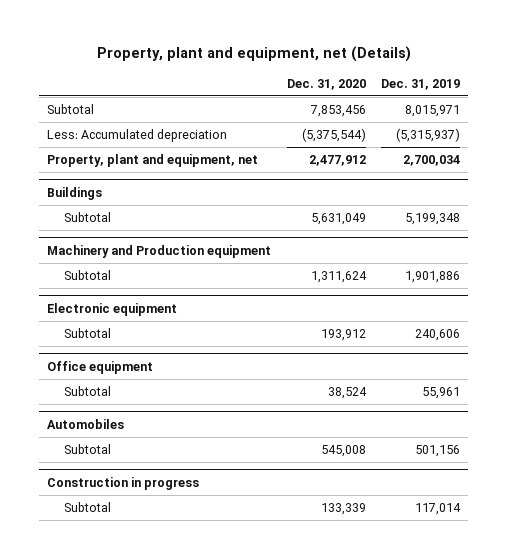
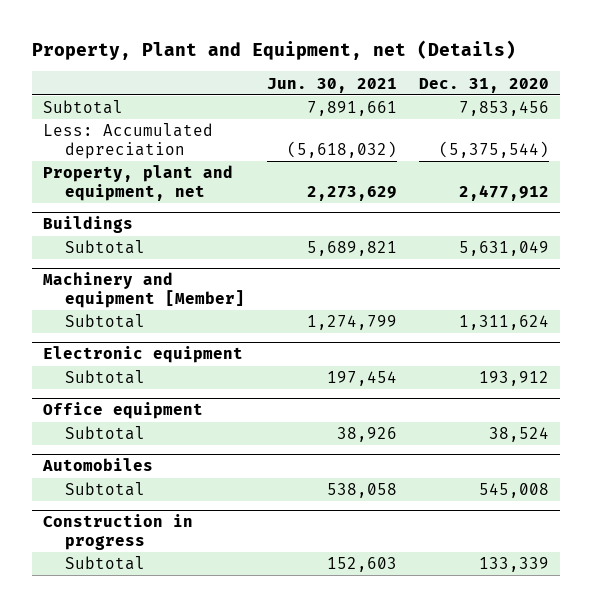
[96,46,411,63] Property, plant and equipment, net (Details) -> [32,40,517,61] Property, Plant and Equipment, net (Details)
[381,78,461,90] Dec. 31, 2019 -> none
none -> [267,77,398,93] Jun. 30, 2021
[46,244,271,258] Machinery and Production equipment -> [43,272,246,309] Machinery and equipment [Member]

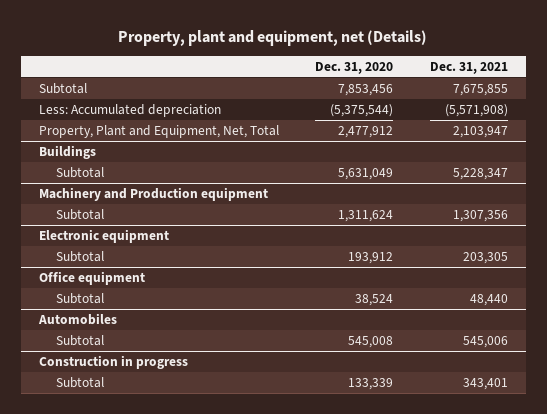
[32,40,517,61] Property, Plant and Equipment, net (Details) -> [118,30,428,47] Property, plant and equipment, net (Details)
[267,77,398,93] Jun. 30, 2021 -> none
none -> [429,61,508,74] Dec. 31, 2021
[43,165,234,201] Property, plant and equipment, net -> [39,125,280,139] Property, Plant and Equipment, Net, Total
[43,272,246,309] Machinery and equipment [Member] -> [39,187,269,202] Machinery and Production equipment

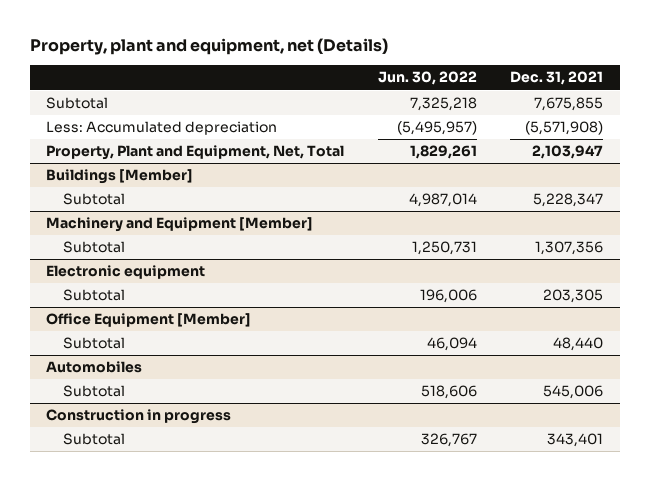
[315,61,394,74] Dec. 31, 2020 -> none
none -> [377,71,477,86] Jun. 30, 2022
[39,145,97,160] Buildings -> [46,169,194,185] Buildings [Member]
[39,187,269,202] Machinery and Production equipment -> [46,217,314,233] Machinery and Equipment [Member]
[39,271,146,286] Office equipment -> [46,313,252,328] Office Equipment [Member]

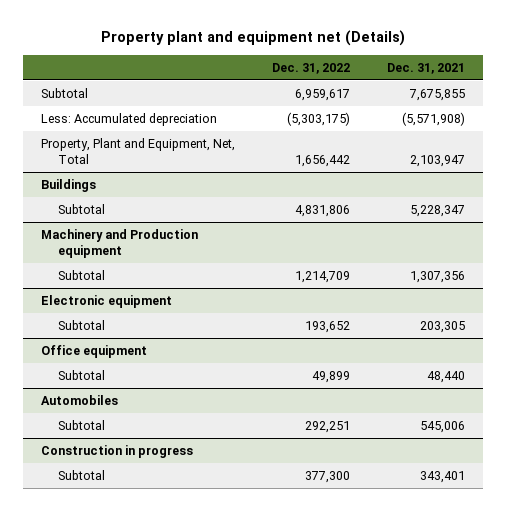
[29,38,388,56] Property, plant and equipment, net (Details) -> [100,30,405,47] Property plant and equipment net (Details)
[377,71,477,86] Jun. 30, 2022 -> none
none -> [271,62,350,74] Dec. 31, 2022
[46,169,194,185] Buildings [Member] -> [41,178,97,192] Buildings
[46,217,314,233] Machinery and Equipment [Member] -> [41,228,199,258] Machinery and Production equipment
[46,313,252,328] Office Equipment [Member] -> [41,344,148,358] Office equipment

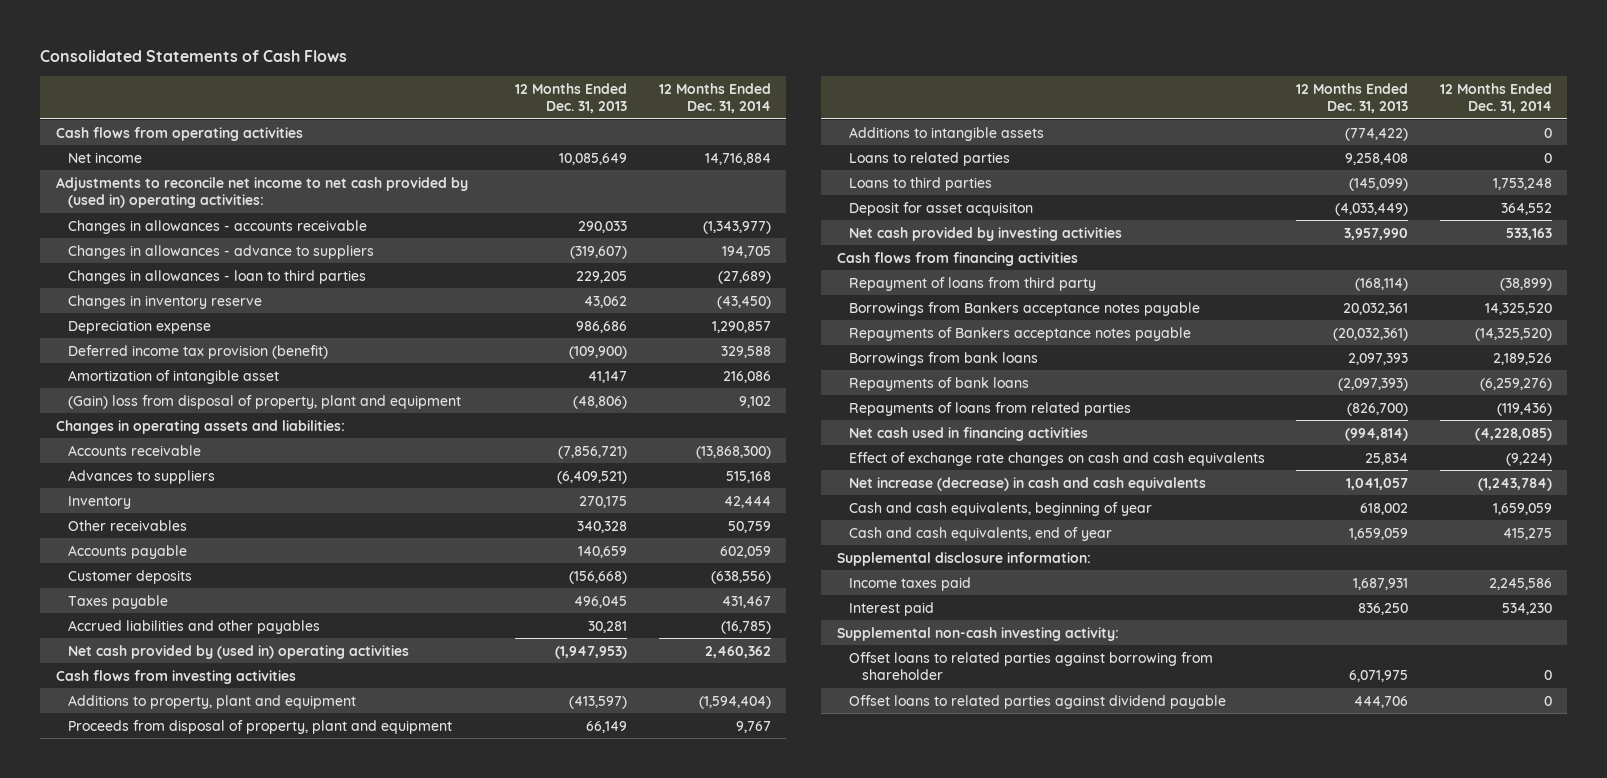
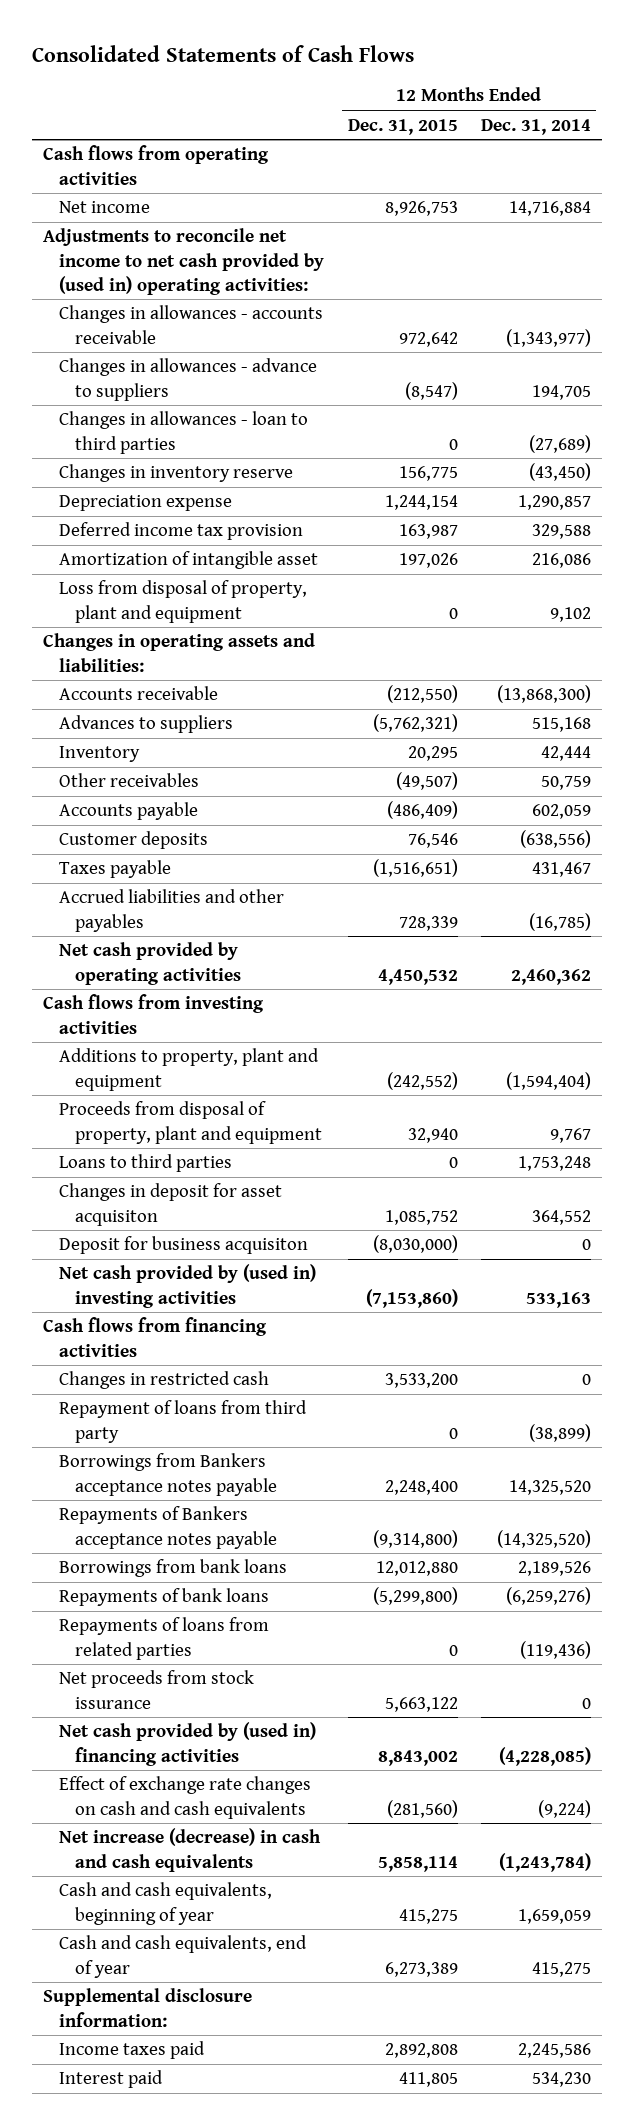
[515,82,628,114] 12 Months Ended Dec. 31, 2013 -> none
none -> [347,118,458,135] Dec. 31, 2015
[68,344,329,359] Deferred income tax provision (benefit) -> [59,522,304,541] Deferred income tax provision
[68,394,462,409] (Gain) loss from disposal of property, plant and equipment -> [59,580,308,623] Loss from disposal of property, plant and equipment
[68,644,410,659] Net cash provided by (used in) operating activities -> [59,942,242,985] Net cash provided by operating activities
[849,126,1045,141] Additions to intangible assets -> none
[849,151,1011,166] Loans to related parties -> none
[849,201,1034,216] Deposit for asset acquisiton -> [59,1183,283,1226] Changes in deposit for asset acquisiton
none -> [59,1236,309,1255] Deposit for business acquisiton
[849,226,1123,241] Net cash provided by investing activities -> [59,1264,317,1308] Net cash provided by (used in) investing activities
none -> [59,1371,270,1390] Changes in restricted cash
none -> [59,1670,255,1709] Net proceeds from stock issurance
[849,426,1089,441] Net cash used in financing activities -> [59,1722,317,1766] Net cash provided by (used in) financing activities
[836,626,1119,641] Supplemental non-cash investing activity: -> none
[849,651,1214,680] Offset loans to related parties against borrowing from shareholder -> none
[849,694,1227,709] Offset loans to related parties against dividend payable -> none

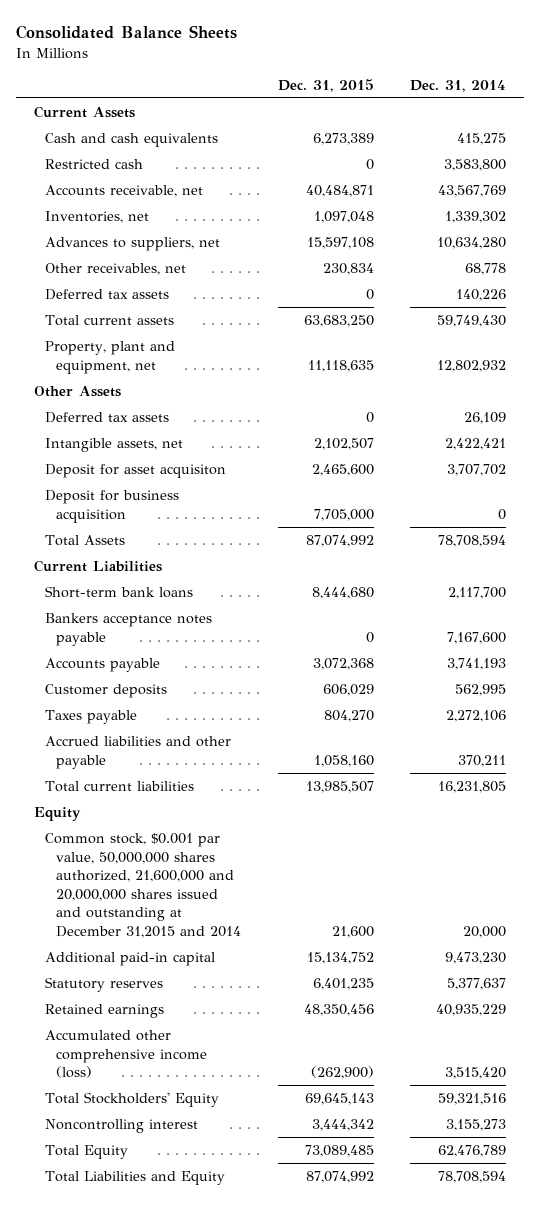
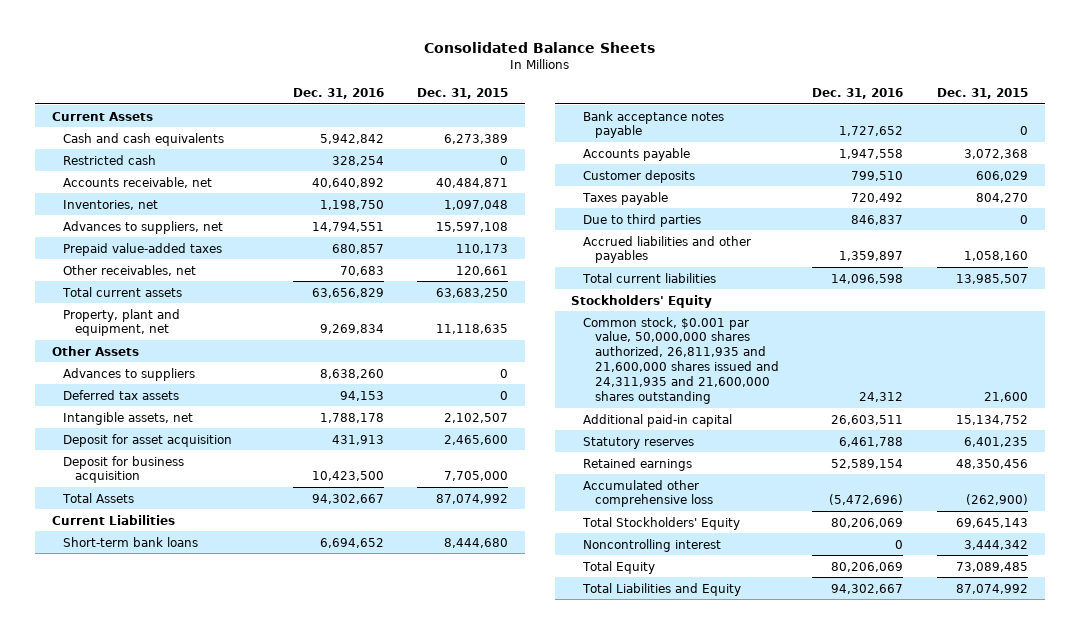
[410,79,507,92] Dec. 31, 2014 -> none
none -> [292,87,384,99] Dec. 31, 2016
[45,289,170,301] Deferred tax assets -> none
none -> [63,242,223,256] Prepaid value-added taxes
[322,263,374,276] 230,834 -> [456,265,509,276] 120,661
none -> [63,367,196,381] Advances to suppliers
[45,464,227,479] Deposit for asset acquisiton -> [63,433,233,447] Deposit for asset acquisition
[45,613,213,646] Bankers acceptance notes payable -> [583,110,725,139] Bank acceptance notes payable
none -> [583,213,702,227] Due to third parties
[45,736,232,769] Accrued liabilities and other payable -> [583,235,752,264] Accrued liabilities and other payables
[34,807,82,822] Equity -> [571,294,713,308] Stockholders' Equity
[45,833,242,938] Common stock, $0.001 par value, 50,000,000 shares authorized, 21,600,000 and 20,000,000 shares issued and outstanding at December 31,2015 and 2014 -> [583,316,779,405] Common stock, $0.001 par value, 50,000,000 shares authorized, 26,811,935 and 21,600,000 shares issued and 24,311,935 and 21,600,000 shares outstanding
[45,1030,208,1079] Accumulated other comprehensive income (loss) -> [583,479,713,508] Accumulated other comprehensive loss

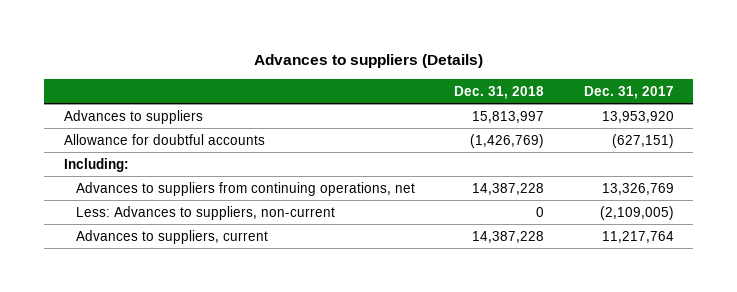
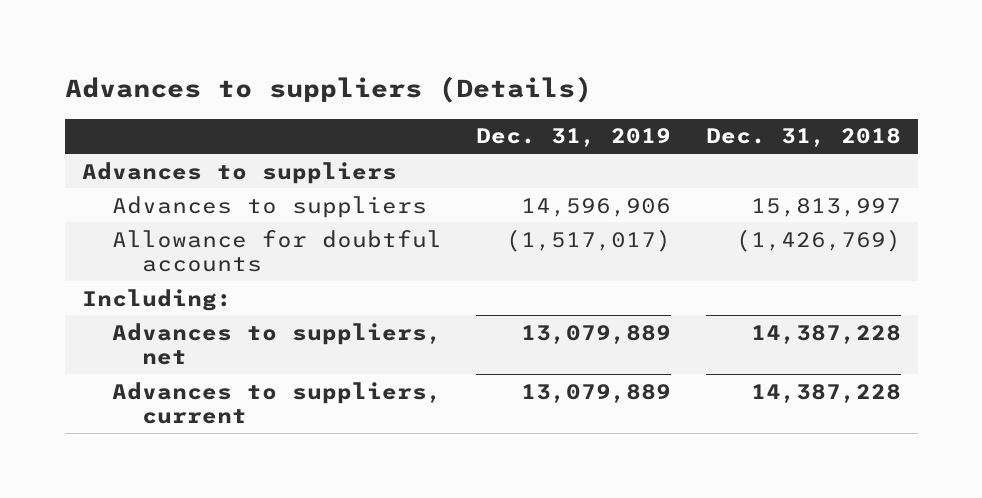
[583,85,674,99] Dec. 31, 2017 -> none
none -> [476,128,672,148] Dec. 31, 2019
none -> [81,161,397,184] Advances to suppliers
[76,205,336,220] Less: Advances to suppliers, non-current -> none
[76,181,416,196] Advances to suppliers from continuing operations, net -> [111,322,442,366] Advances to suppliers, net

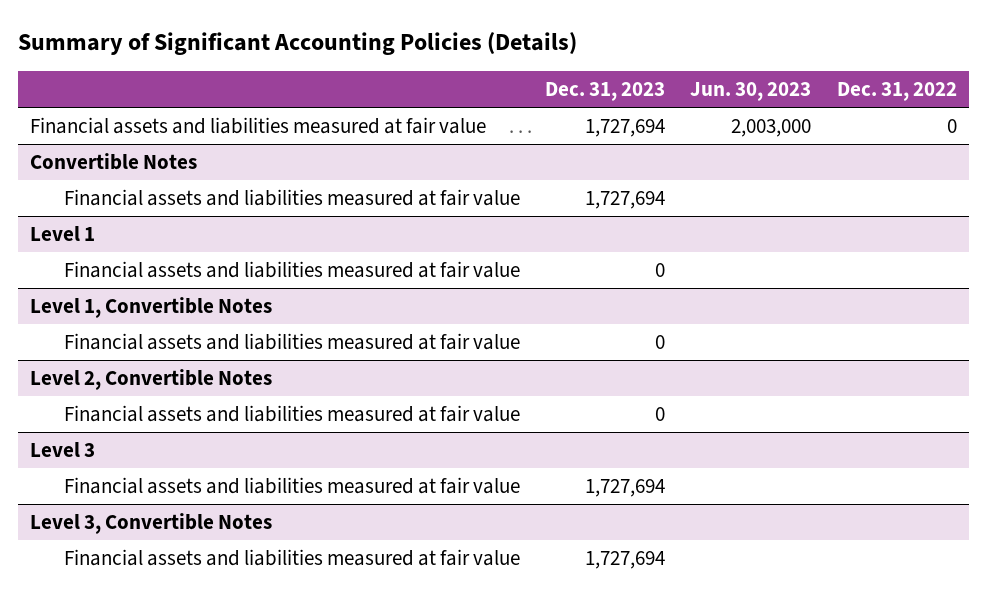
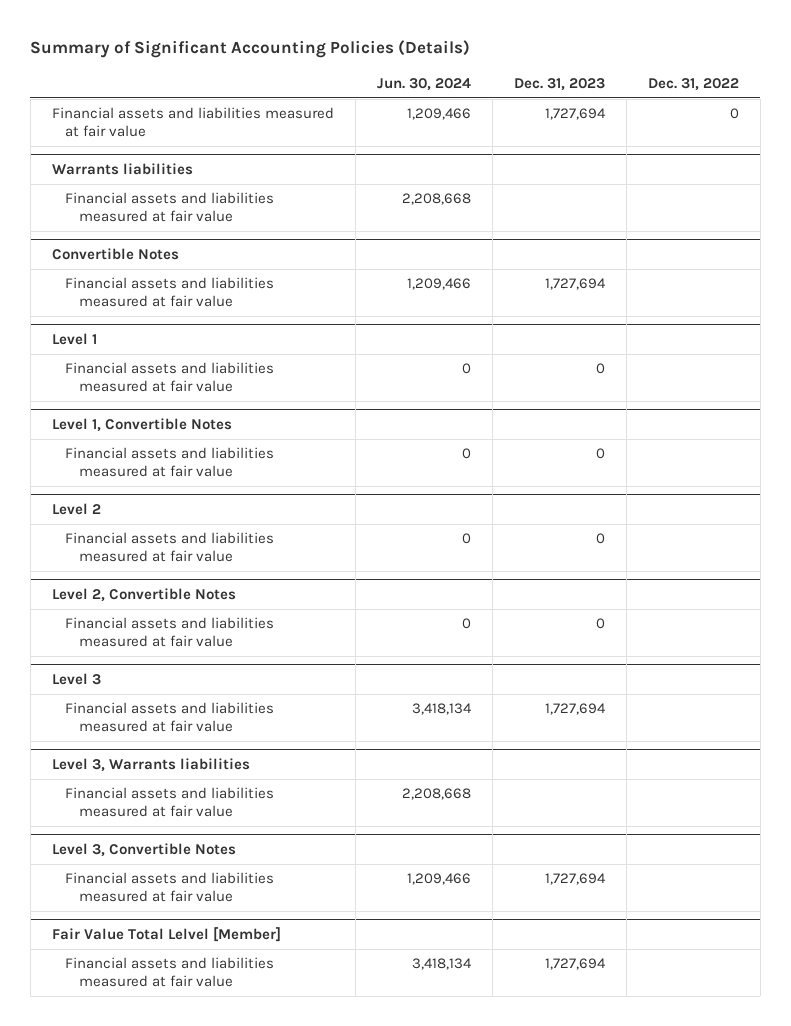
[690,81,812,101] Jun. 30, 2023 -> none
none -> [376,77,471,91] Jun. 30, 2024
none -> [51,163,193,176] Warrants liabilities
none -> [65,192,275,223] Financial assets and liabilities measured at fair value
none -> [51,503,101,516] Level 2
none -> [65,532,275,563] Financial assets and liabilities measured at fair value
none -> [51,758,250,773] Level 3, Warrants liabilities
none -> [65,787,275,818] Financial assets and liabilities measured at fair value
none -> [51,927,281,943] Fair Value Total Lelvel [Member]
none -> [65,957,275,988] Financial assets and liabilities measured at fair value

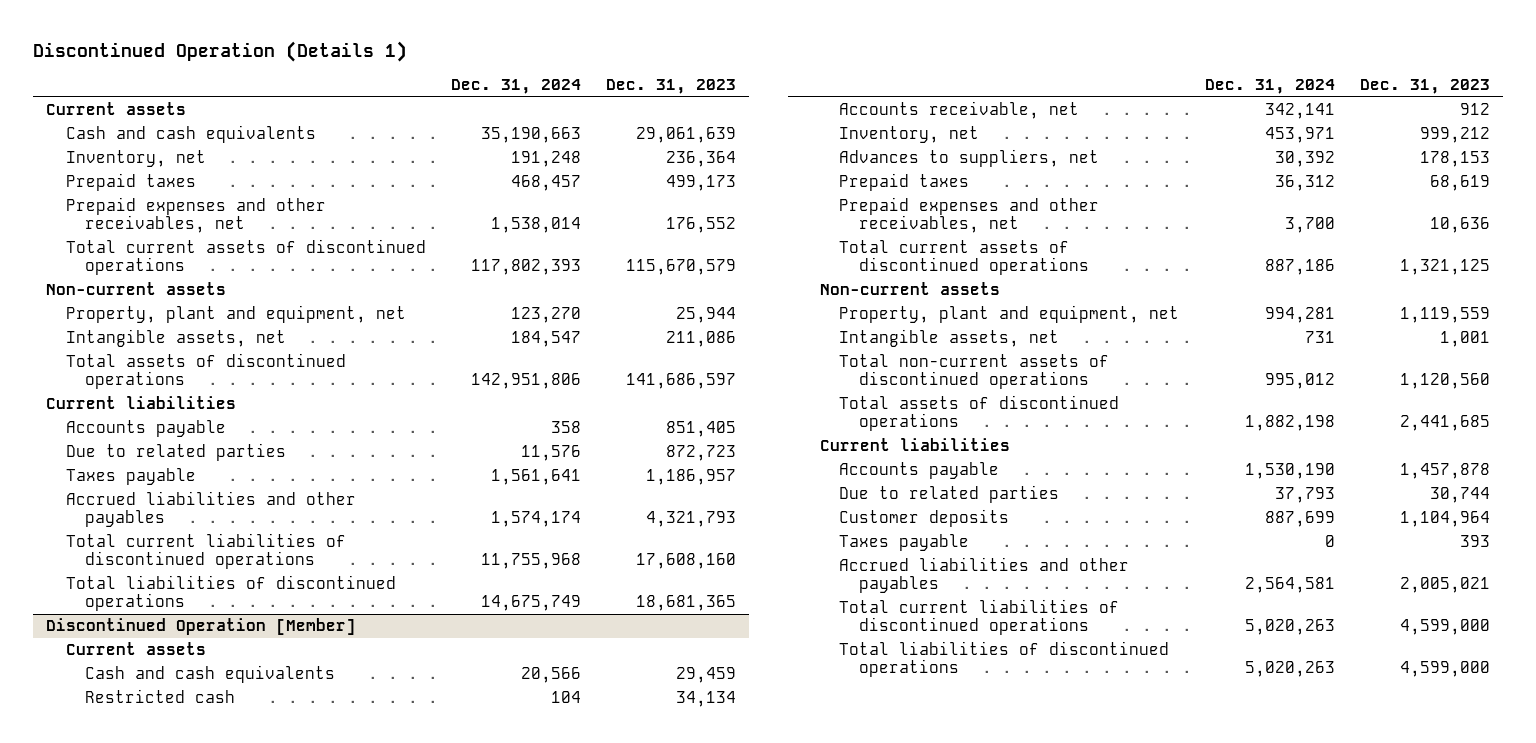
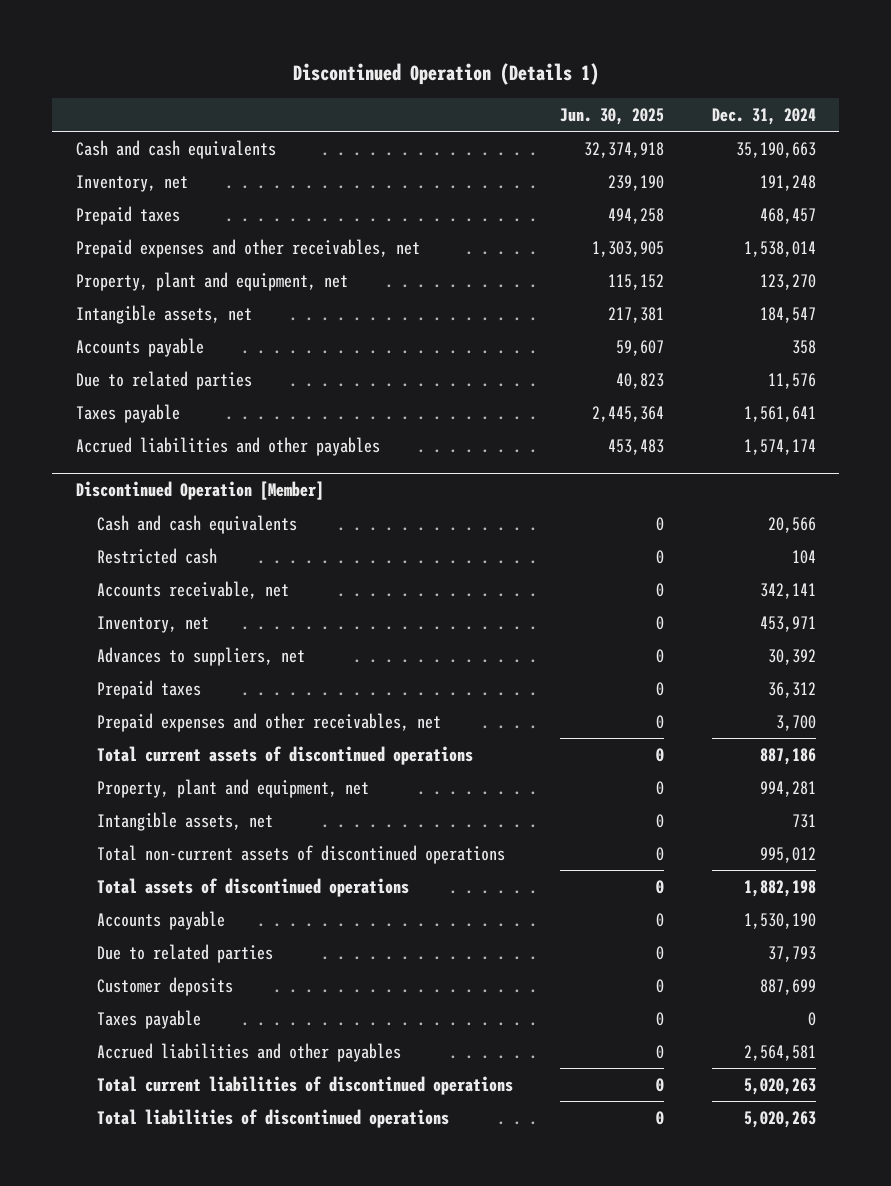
[606,79,737,95] Dec. 31, 2023 -> none
none -> [560,108,665,126] Jun. 30, 2025
[46,102,187,116] Current assets -> none
[65,239,426,276] Total current assets of discontinued operations -> none
[46,282,227,296] Non-current assets -> none
[65,353,346,390] Total assets of discontinued operations -> none
[46,396,237,410] Current liabilities -> none
[65,533,346,570] Total current liabilities of discontinued operations -> none
[65,575,396,612] Total liabilities of discontinued operations -> none
[65,642,206,656] Current assets -> none
[819,282,1000,296] Non-current assets -> none
[819,438,1010,452] Current liabilities -> none

